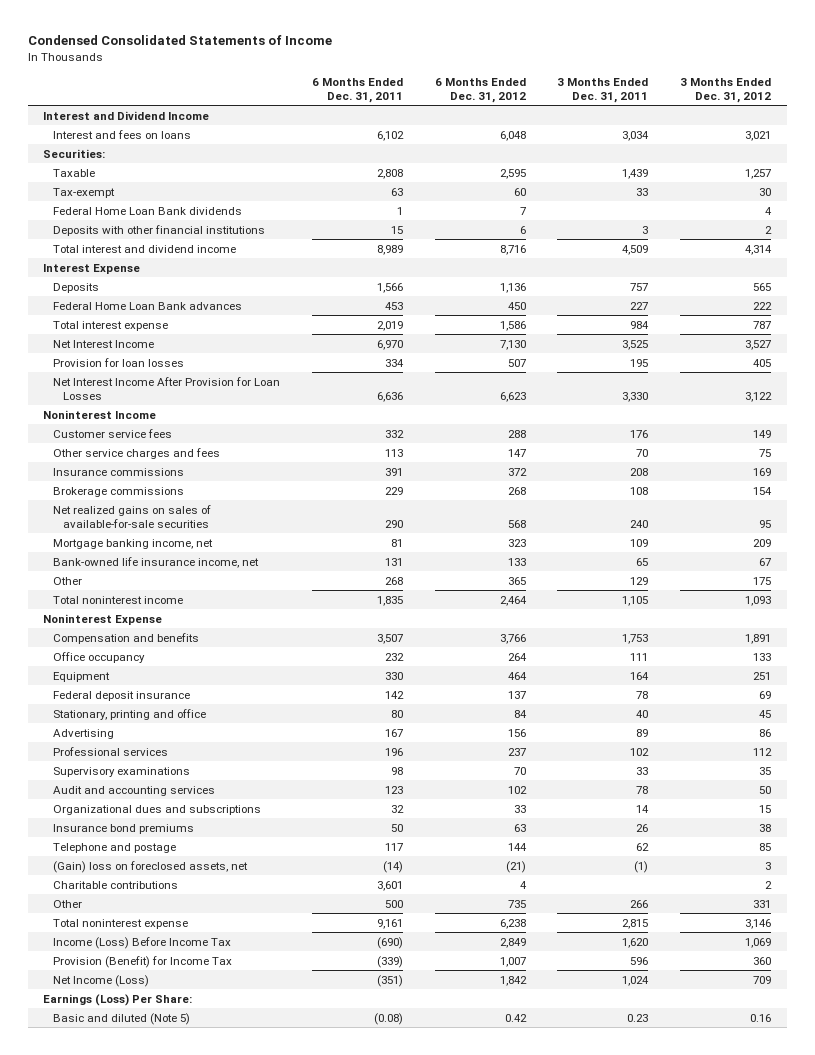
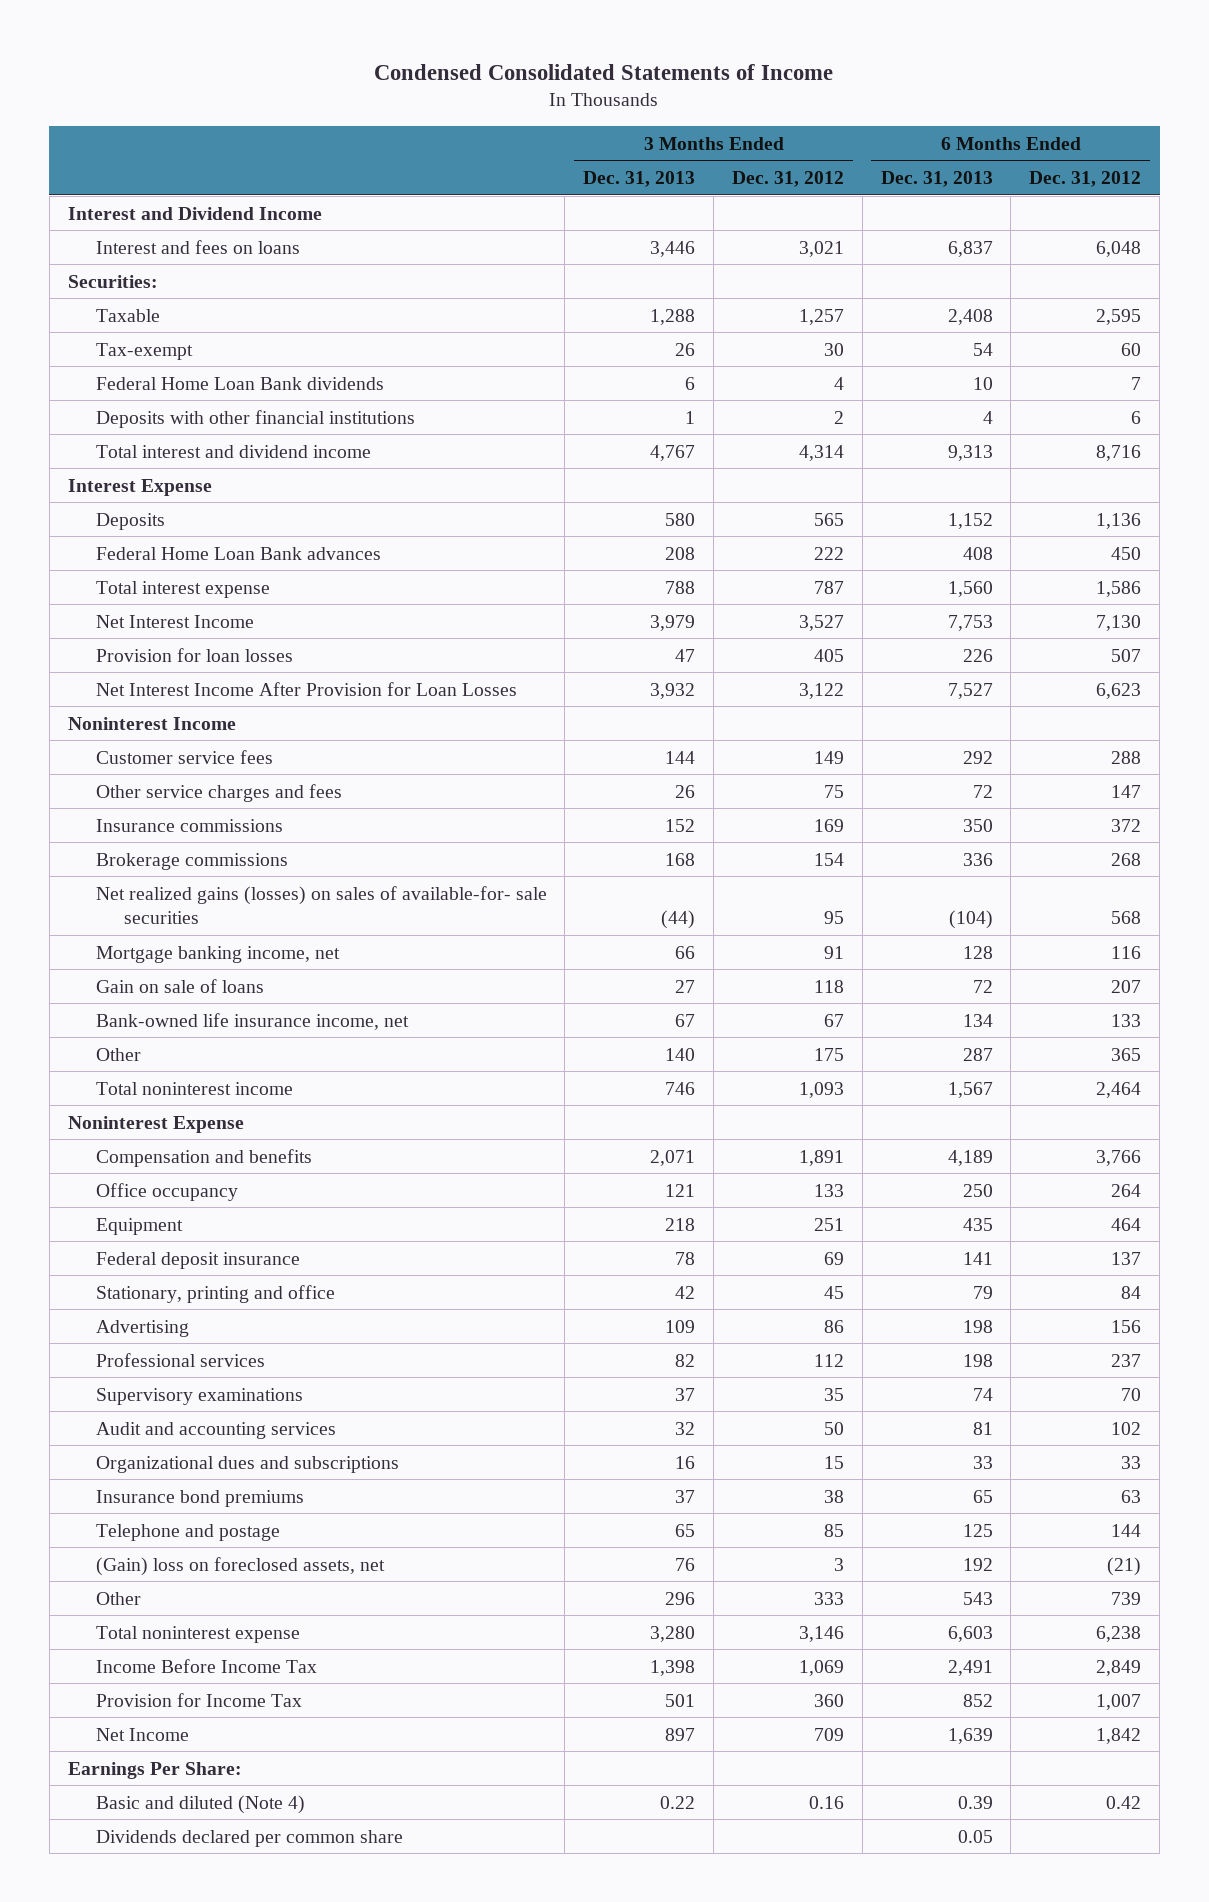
[311,77,403,103] 6 Months Ended Dec. 31, 2011 -> none
[557,77,649,103] 3 Months Ended Dec. 31, 2011 -> none
none -> [583,171,696,188] Dec. 31, 2013
none -> [880,171,993,188] Dec. 31, 2013
[53,504,212,528] Net realized gains on sales of available-for-sale securities -> [95,885,547,925] Net realized gains (losses) on sales of available-for- sale securities
[507,538,526,547] 323 -> [1111,945,1142,959] 116
[753,538,772,547] 209 -> [823,945,844,959] 91
none -> [95,978,264,993] Gain on sale of loans
[53,880,179,889] Charitable contributions -> none
[507,899,526,908] 735 -> [1111,1591,1142,1605] 739
[753,899,772,908] 331 -> [813,1591,844,1605] 333
[53,936,232,949] Income (Loss) Before Income Tax -> [95,1658,317,1673] Income Before Income Tax
[53,955,233,968] Provision (Benefit) for Income Tax -> [95,1692,302,1707] Provision for Income Tax
[53,974,150,987] Net Income (Loss) -> [95,1727,189,1741] Net Income
[43,993,193,1006] Earnings (Loss) Per Share: -> [67,1761,242,1779] Earnings Per Share:
[53,1012,191,1025] Basic and diluted (Note 5) -> [95,1794,305,1814] Basic and diluted (Note 4)
none -> [95,1829,403,1847] Dividends declared per common share

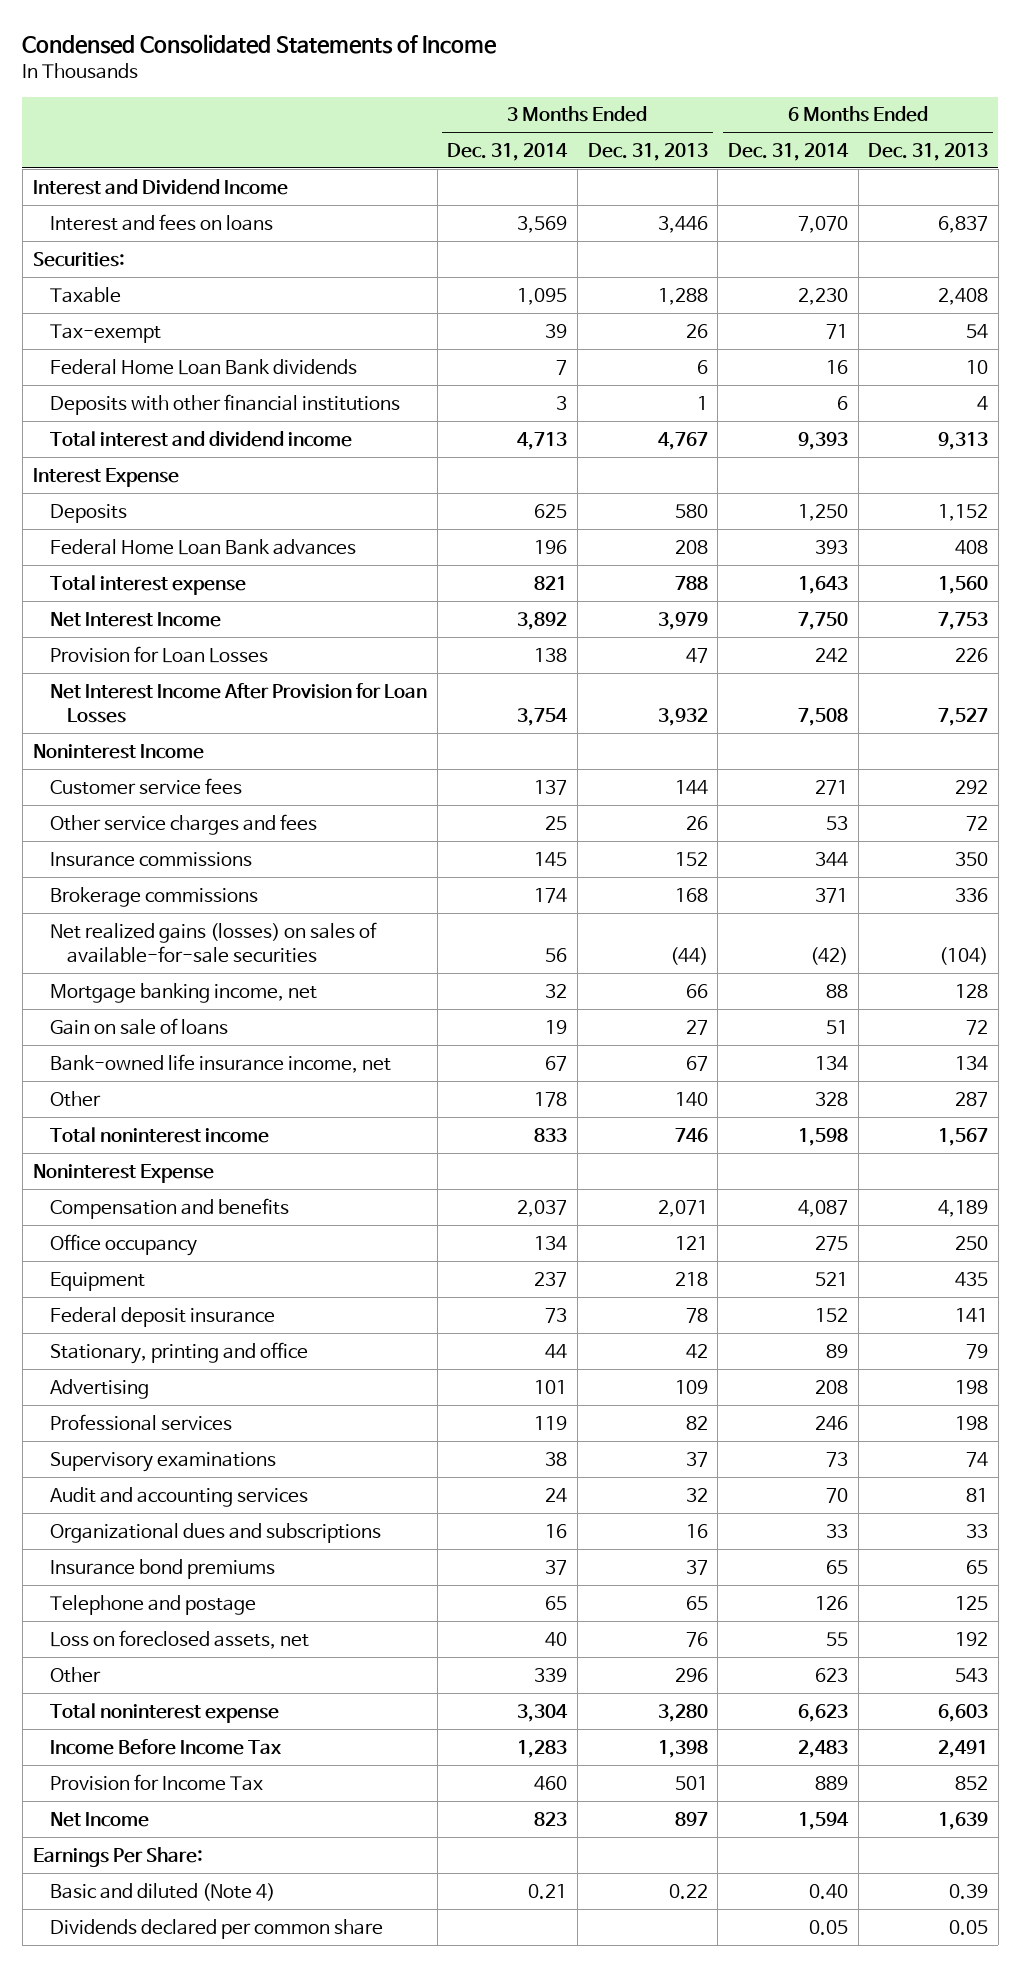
[731,171,844,188] Dec. 31, 2012 -> none
[1029,171,1142,188] Dec. 31, 2012 -> none
none -> [447,142,569,161] Dec. 31, 2014
none -> [727,142,849,161] Dec. 31, 2014
[95,647,293,662] Provision for loan losses -> [49,645,268,663] Provision for Loan Losses
[95,885,547,925] Net realized gains (losses) on sales of available-for- sale securities -> [49,921,377,963] Net realized gains (losses) on sales of available-for-sale securities
[95,1556,385,1576] (Gain) loss on foreclosed assets, net -> [49,1629,309,1649] Loss on foreclosed assets, net

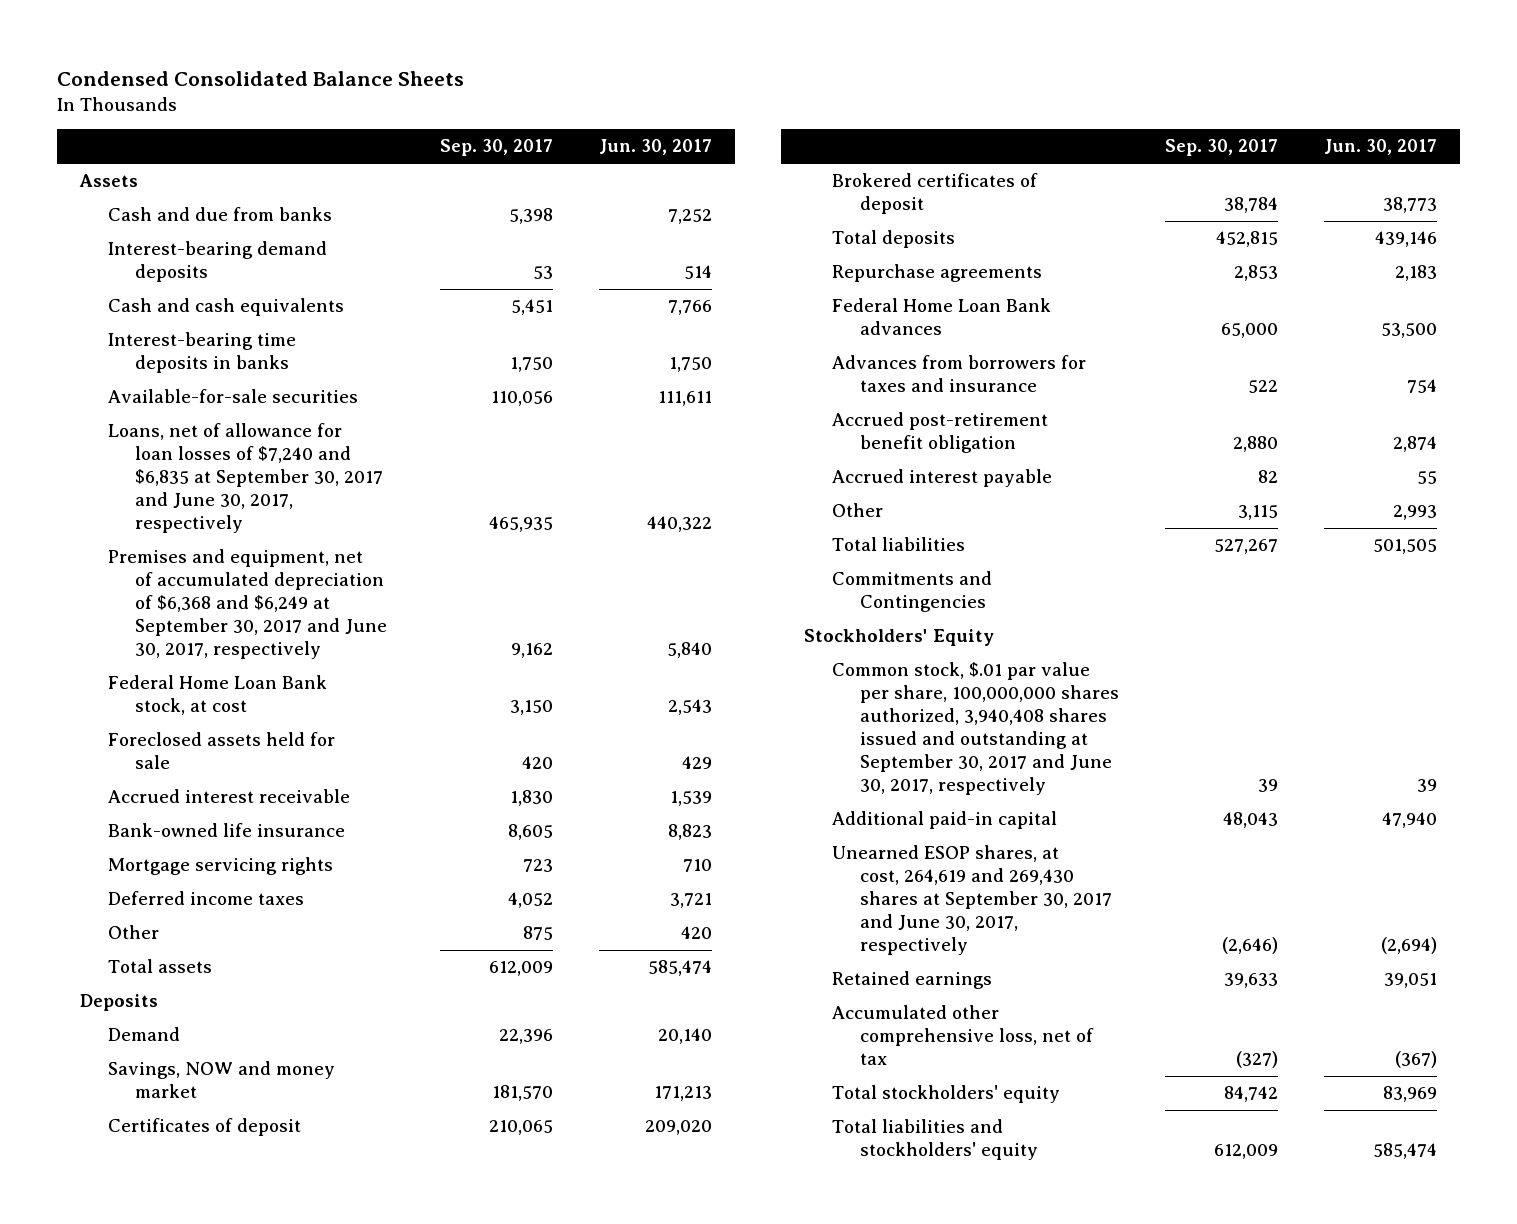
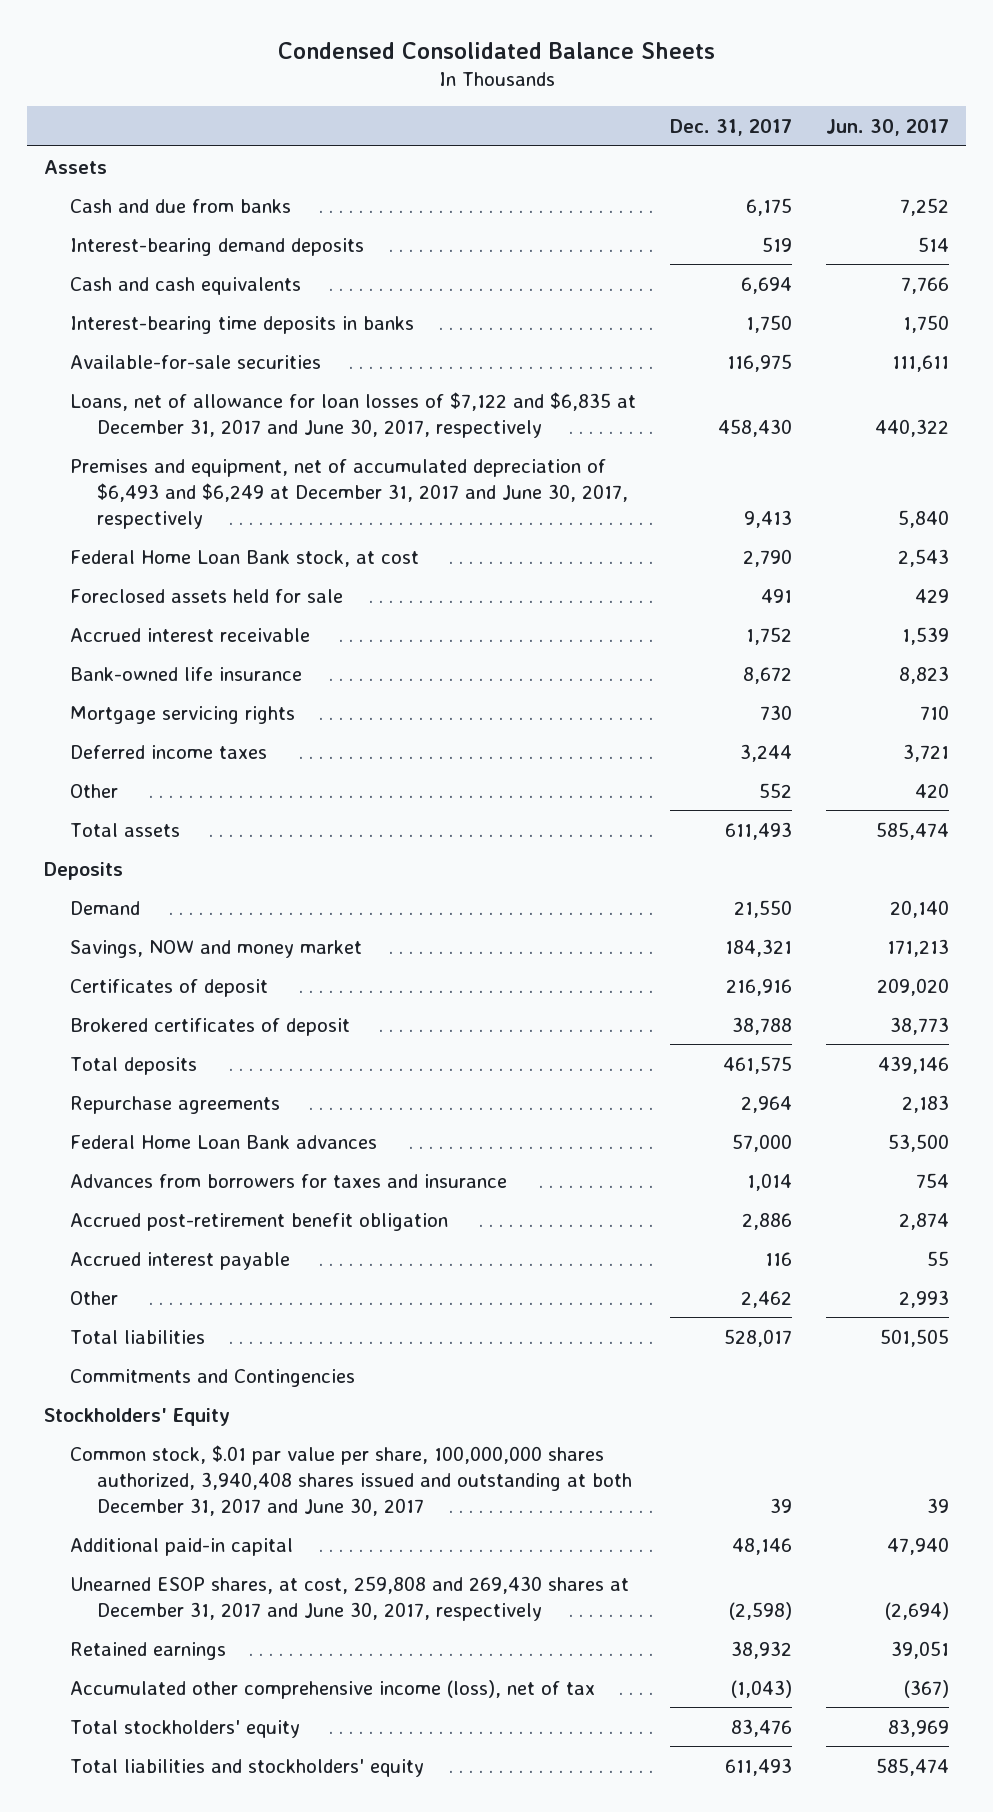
[440,139,554,157] Sep. 30, 2017 -> none
none -> [670,118,793,136] Dec. 31, 2017
[107,423,384,534] Loans, net of allowance for loan losses of $7,240 and $6,835 at September 30, 2017 and June 30, 2017, respectively -> [70,391,637,438] Loans, net of allowance for loan losses of $7,122 and $6,835 at December 31, 2017 and June 30, 2017, respectively
[107,549,388,660] Premises and equipment, net of accumulated depreciation of $6,368 and $6,249 at September 30, 2017 and June 30, 2017, respectively -> [70,458,628,529] Premises and equipment, net of accumulated depreciation of $6,493 and $6,249 at December 31, 2017 and June 30, 2017, respectively
[832,662,1119,796] Common stock, $.01 par value per share, 100,000,000 shares authorized, 3,940,408 shares issued and outstanding at September 30, 2017 and June 30, 2017, respectively -> [70,1444,632,1516] Common stock, $.01 par value per share, 100,000,000 shares authorized, 3,940,408 shares issued and outstanding at both December 31, 2017 and June 30, 2017
[832,845,1112,956] Unearned ESOP shares, at cost, 264,619 and 269,430 shares at September 30, 2017 and June 30, 2017, respectively -> [70,1575,630,1621] Unearned ESOP shares, at cost, 259,808 and 269,430 shares at December 31, 2017 and June 30, 2017, respectively
[832,1005,1094,1066] Accumulated other comprehensive loss, net of tax -> [70,1679,596,1699] Accumulated other comprehensive income (loss), net of tax

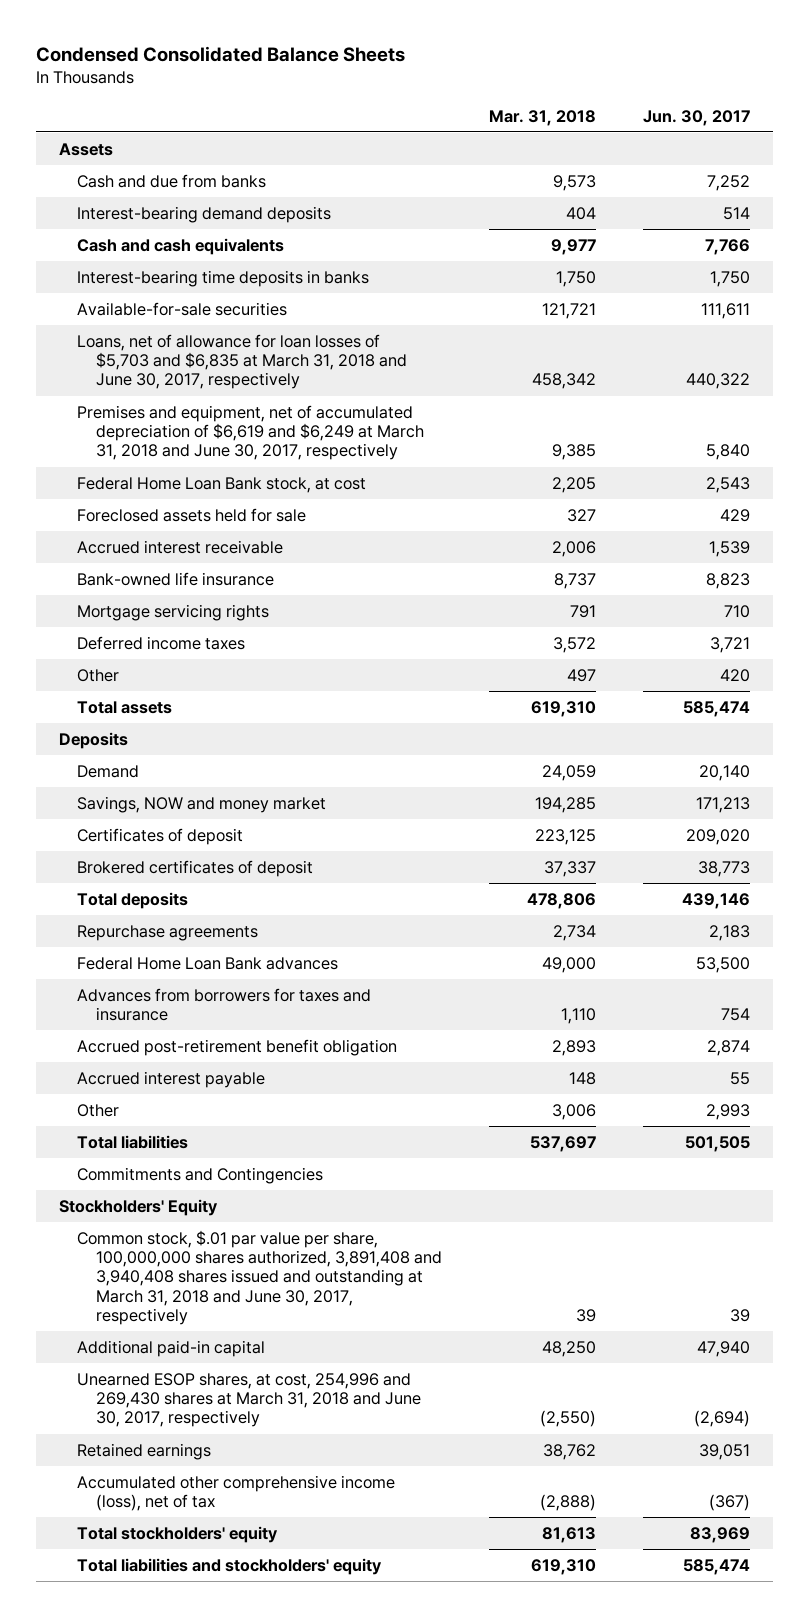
[670,118,793,136] Dec. 31, 2017 -> none
none -> [488,109,596,126] Mar. 31, 2018
[70,391,637,438] Loans, net of allowance for loan losses of $7,122 and $6,835 at December 31, 2017 and June 30, 2017, respectively -> [77,333,407,390] Loans, net of allowance for loan losses of $5,703 and $6,835 at March 31, 2018 and June 30, 2017, respectively
[70,458,628,529] Premises and equipment, net of accumulated depreciation of $6,493 and $6,249 at December 31, 2017 and June 30, 2017, respectively -> [77,404,424,461] Premises and equipment, net of accumulated depreciation of $6,619 and $6,249 at March 31, 2018 and June 30, 2017, respectively
[70,1444,632,1516] Common stock, $.01 par value per share, 100,000,000 shares authorized, 3,940,408 shares issued and outstanding at both December 31, 2017 and June 30, 2017 -> [77,1229,442,1326] Common stock, $.01 par value per share, 100,000,000 shares authorized, 3,891,408 and 3,940,408 shares issued and outstanding at March 31, 2018 and June 30, 2017, respectively
[70,1575,630,1621] Unearned ESOP shares, at cost, 259,808 and 269,430 shares at December 31, 2017 and June 30, 2017, respectively -> [77,1372,421,1428] Unearned ESOP shares, at cost, 254,996 and 269,430 shares at March 31, 2018 and June 30, 2017, respectively

